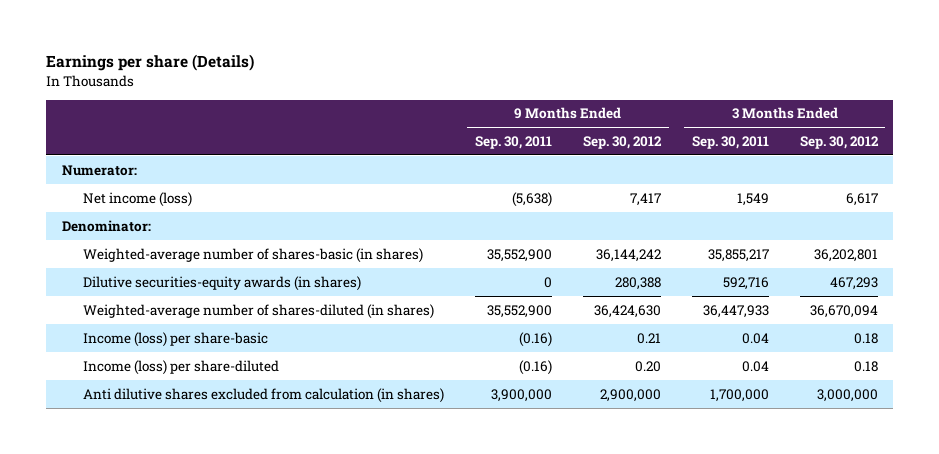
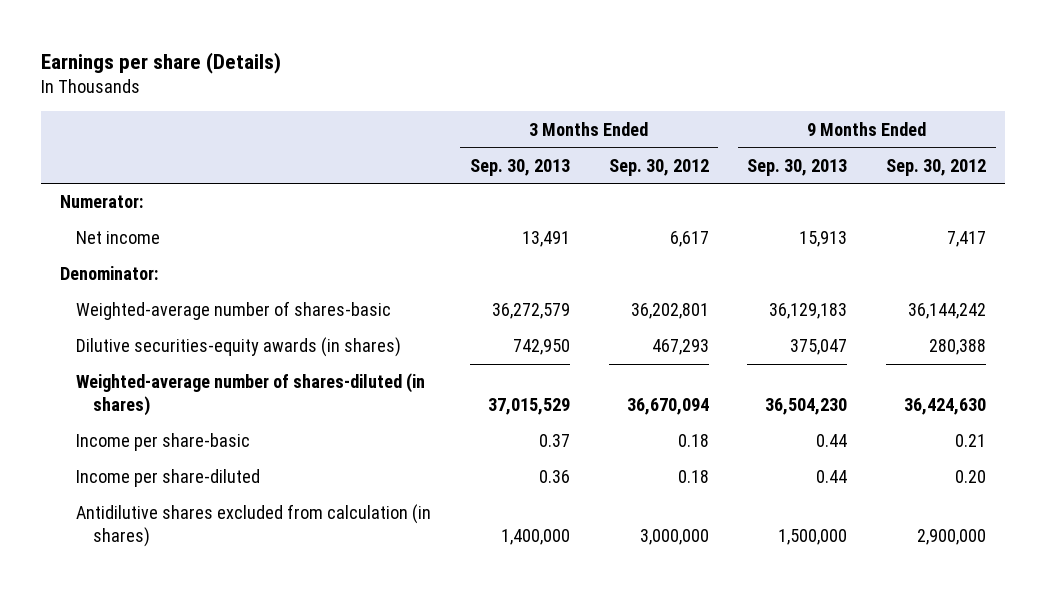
[475,135,553,149] Sep. 30, 2011 -> none
[691,135,769,149] Sep. 30, 2011 -> none
none -> [470,158,571,176] Sep. 30, 2013
none -> [747,158,848,176] Sep. 30, 2013
[83,191,193,207] Net income (loss) -> [76,231,161,245] Net income
[83,247,424,263] Weighted-average number of shares-basic (in shares) -> [76,301,392,321] Weighted-average number of shares-basic
[83,331,269,347] Income (loss) per share-basic -> [76,433,251,452] Income per share-basic
[83,359,280,375] Income (loss) per share-diluted -> [76,469,261,488] Income per share-diluted
[83,387,445,403] Anti dilutive shares excluded from calculation (in shares) -> [76,504,432,548] Antidilutive shares excluded from calculation (in shares)

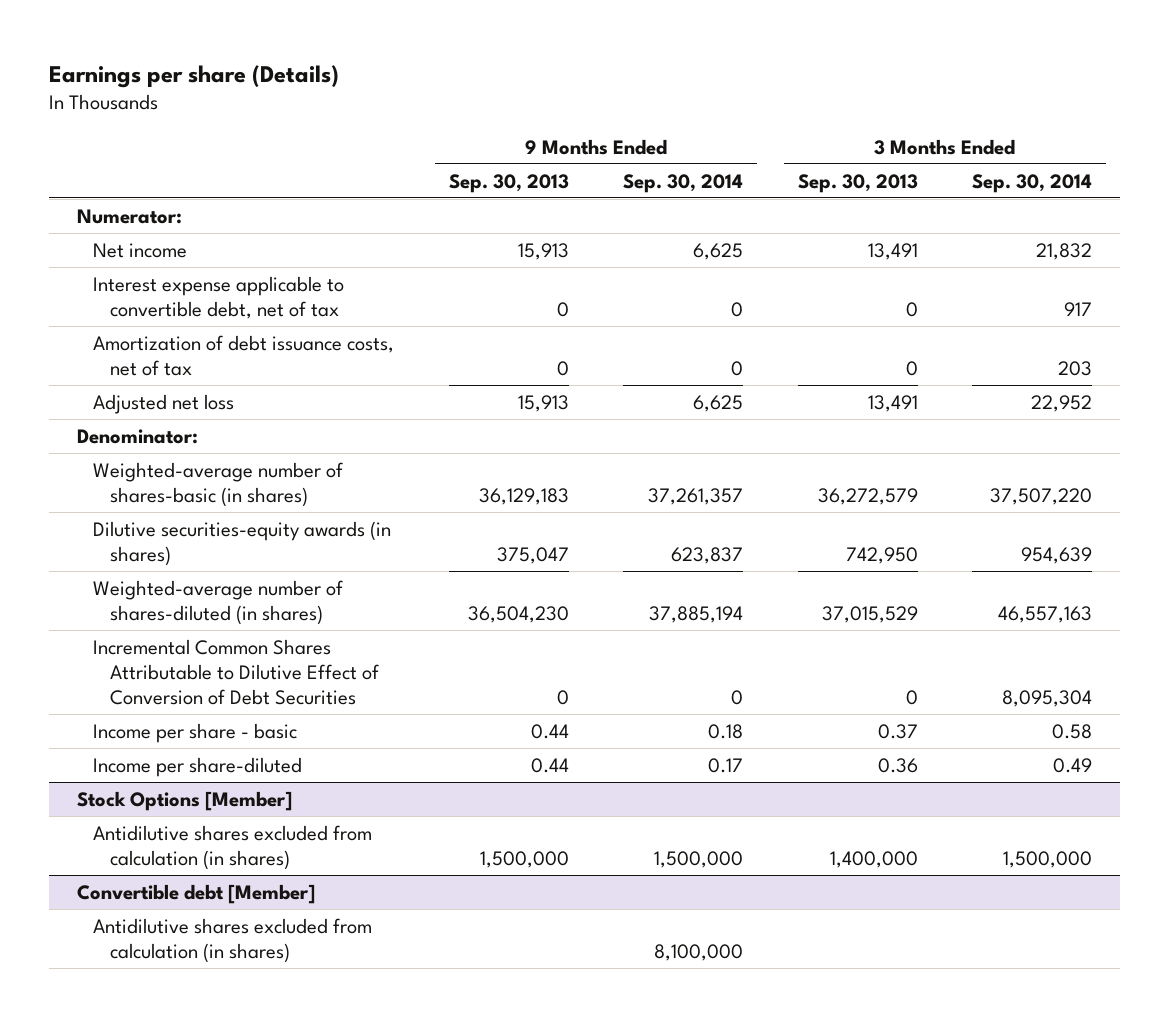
[608,158,709,176] Sep. 30, 2012 -> none
[886,158,987,176] Sep. 30, 2012 -> none
none -> [623,173,744,193] Sep. 30, 2014
none -> [972,173,1093,193] Sep. 30, 2014
none -> [93,275,345,320] Interest expense applicable to convertible debt, net of tax
none -> [93,334,395,377] Amortization of debt issuance costs, net of tax
none -> [93,393,235,414] Adjusted net loss
[76,301,392,321] Weighted-average number of shares-basic -> [93,461,344,508] Weighted-average number of shares-basic (in shares)
none -> [93,638,380,706] Incremental Common Shares Attributable to Dilutive Effect of Conversion of Debt Securities
[76,433,251,452] Income per share-basic -> [93,722,298,743] Income per share - basic
none -> [76,790,292,811] Stock Options [Member]
none -> [76,883,315,904] Convertible debt [Member]
none -> [93,917,373,964] Antidilutive shares excluded from calculation (in shares)

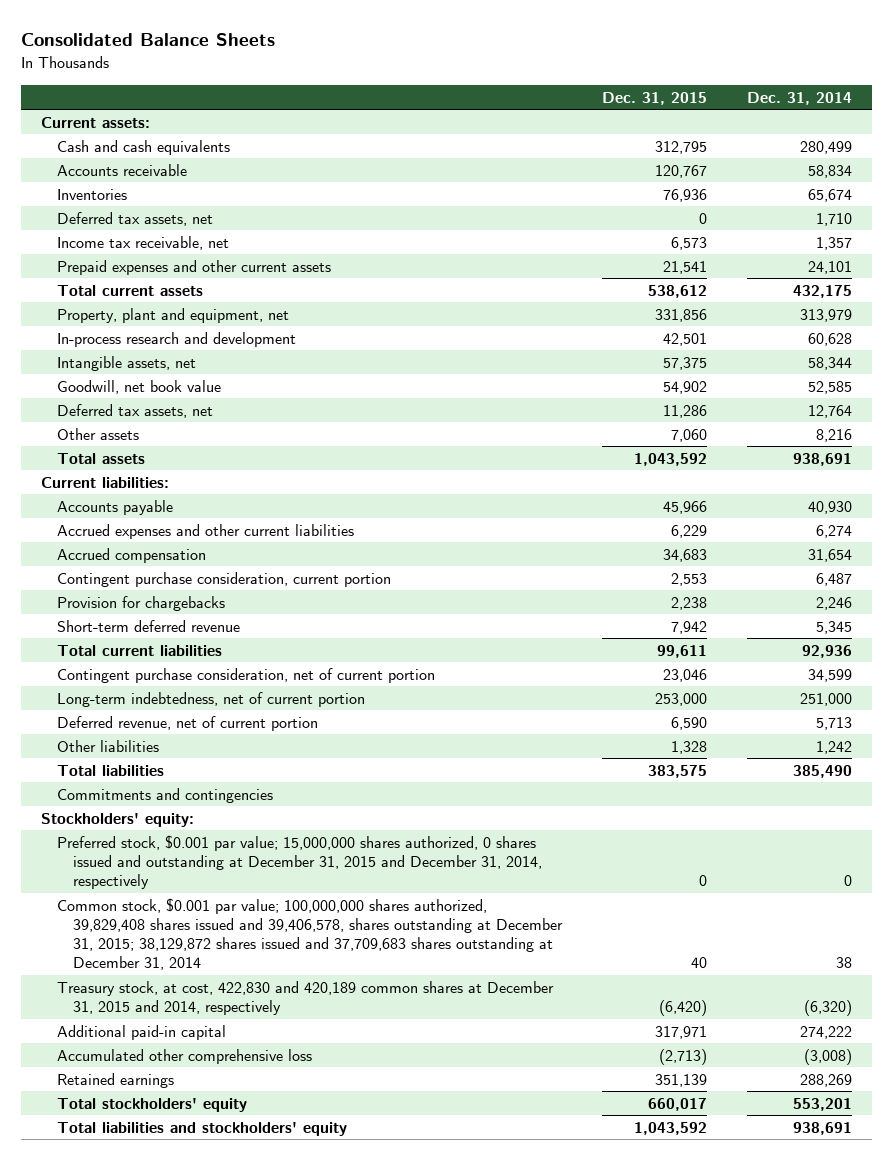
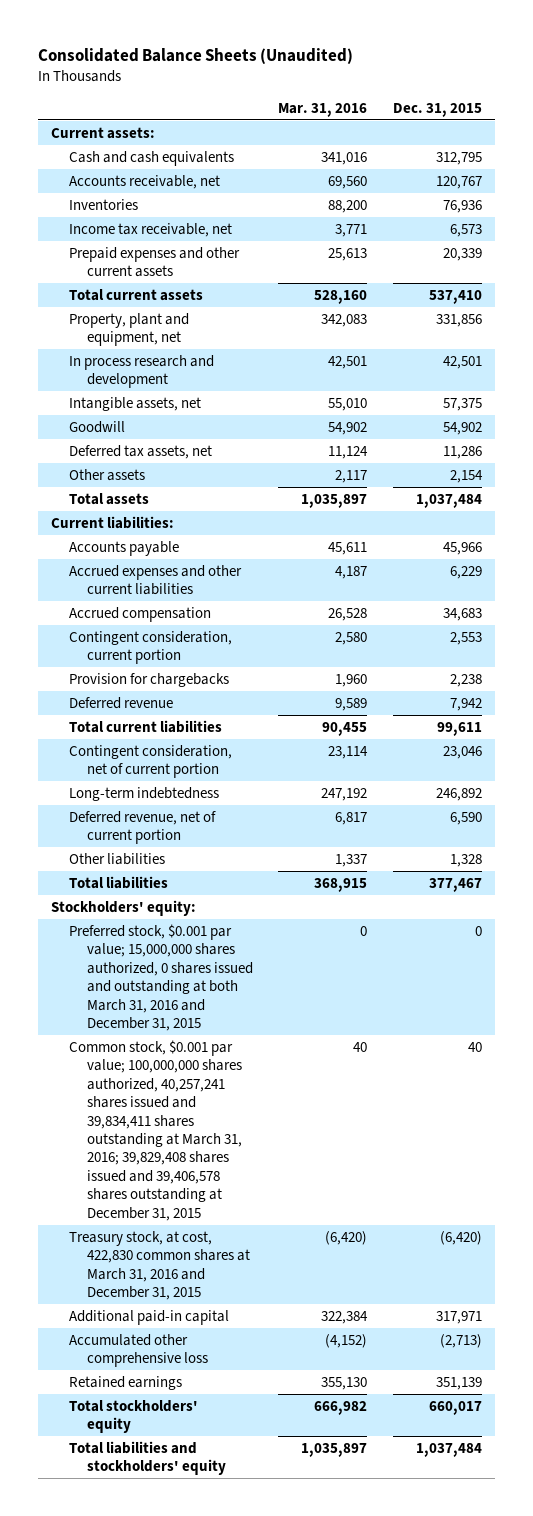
[21,33,276,47] Consolidated Balance Sheets -> [37,47,353,64] Consolidated Balance Sheets (Unaudited)
[747,91,853,105] Dec. 31, 2014 -> none
none -> [278,102,368,117] Mar. 31, 2016
[57,163,188,176] Accounts receivable -> [68,174,220,189] Accounts receivable, net
[57,211,214,226] Deferred tax assets, net -> none
[663,260,708,274] 21,541 -> [442,247,482,261] 20,339
[648,284,708,298] 538,612 -> [428,289,482,304] 537,410
[57,331,297,347] In-process research and development -> [68,354,214,389] In process research and development
[57,379,222,394] Goodwill, net book value -> [68,420,125,433] Goodwill
[671,428,708,442] 7,060 -> [449,469,483,483] 2,154
[634,452,708,466] 1,043,592 -> [415,493,482,508] 1,037,484
[57,571,392,587] Contingent purchase consideration, current portion -> [68,630,232,665] Contingent consideration, current portion
[57,619,241,632] Short-term deferred revenue -> [68,696,173,709] Deferred revenue
[57,667,436,683] Contingent purchase consideration, net of current portion -> [68,744,232,779] Contingent consideration, net of current portion
[57,691,366,707] Long-term indebtedness, net of current portion -> [68,786,219,801] Long-term indebtedness
[655,692,708,706] 253,000 -> [435,787,482,801] 246,892
[57,787,274,803] Commitments and contingencies -> none
[648,764,708,778] 383,575 -> [428,877,482,892] 377,467
[57,834,543,890] Preferred stock, $0.001 par value; 15,000,000 shares authorized, 0 shares issued and outstanding at December 31, 2015 and December 31, 2014, respectively -> [68,923,253,1031] Preferred stock, $0.001 par value; 15,000,000 shares authorized, 0 shares issued and outstanding at both March 31, 2016 and December 31, 2015
[57,897,564,971] Common stock, $0.001 par value; 100,000,000 shares authorized, 39,829,408 shares issued and 39,406,578, shares outstanding at December 31, 2015; 38,129,872 shares issued and 37,709,683 shares outstanding at December 31, 2014 -> [68,1039,242,1221] Common stock, $0.001 par value; 100,000,000 shares authorized, 40,257,241 shares issued and 39,834,411 shares outstanding at March 31, 2016; 39,829,408 shares issued and 39,406,578 shares outstanding at December 31, 2015
[57,980,555,1016] Treasury stock, at cost, 422,830 and 420,189 common shares at December 31, 2015 and 2014, respectively -> [68,1230,250,1301] Treasury stock, at cost, 422,830 common shares at March 31, 2016 and December 31, 2015
[634,1121,708,1135] 1,043,592 -> [415,1442,482,1457] 1,037,484

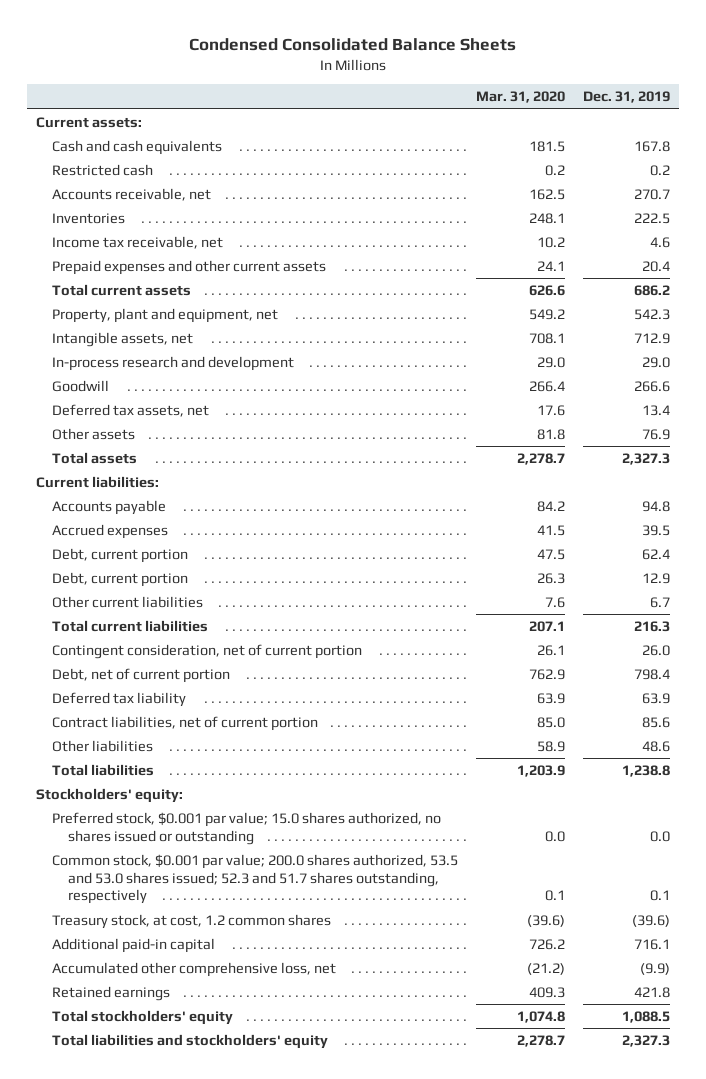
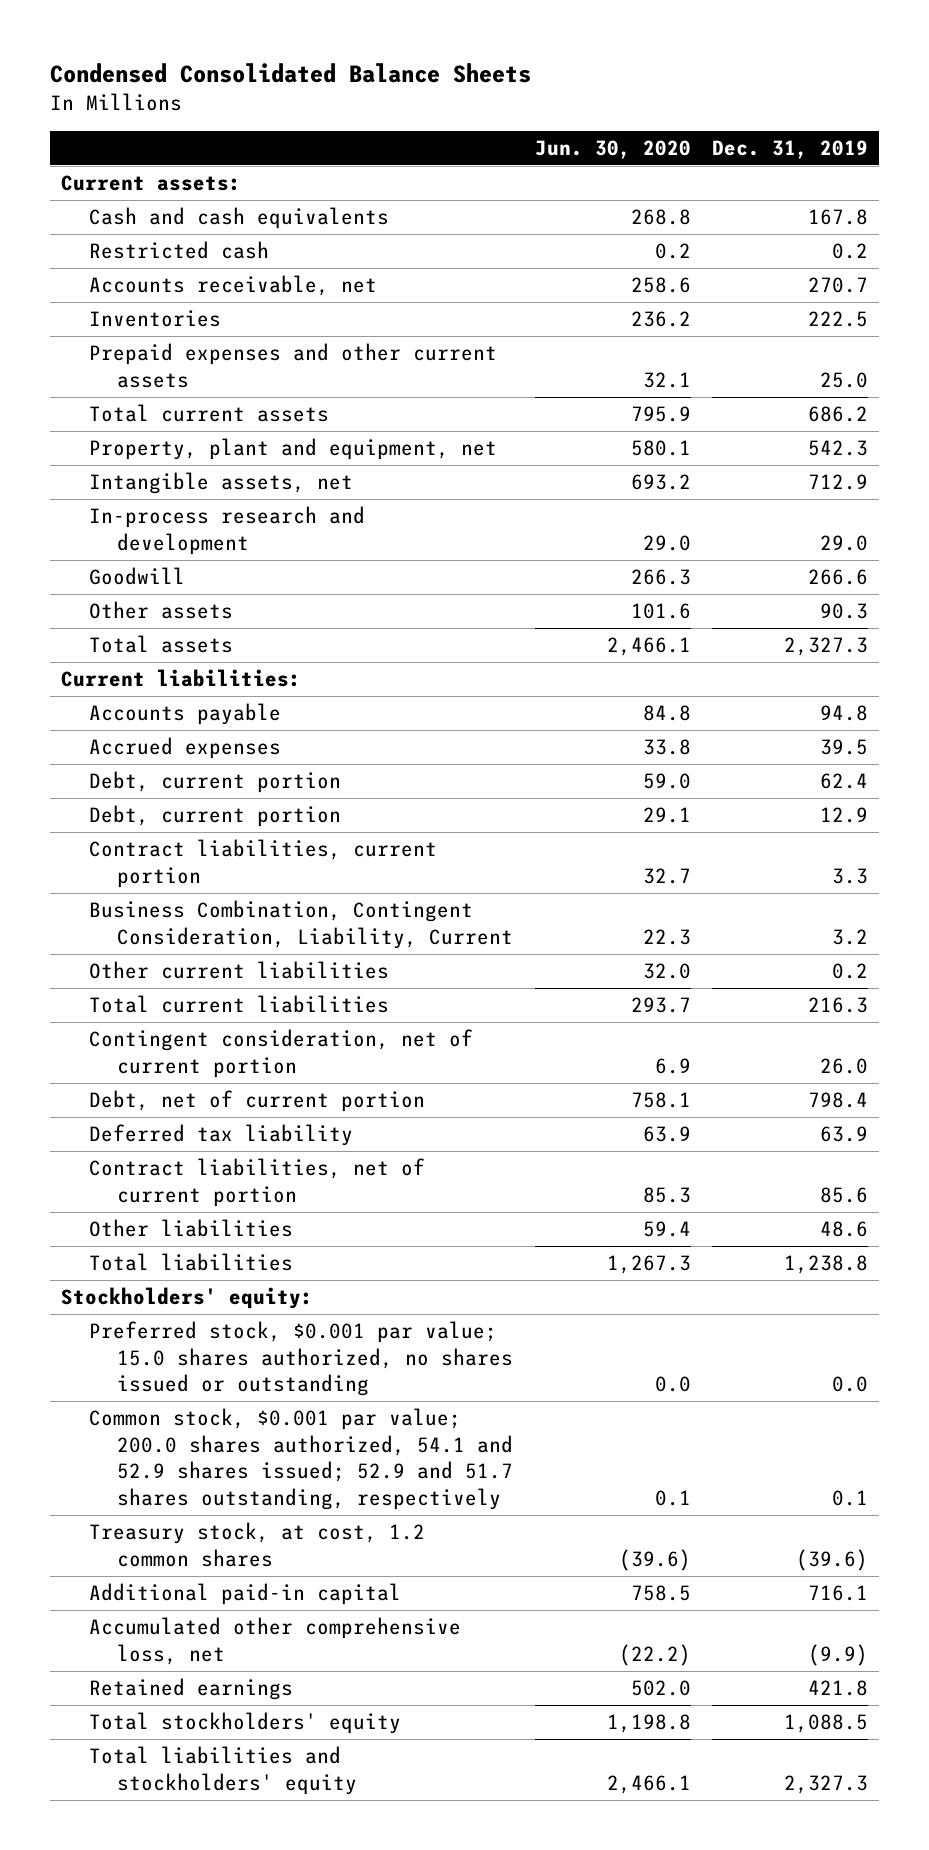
[475,91,565,104] Mar. 31, 2020 -> none
none -> [534,139,691,159] Jun. 30, 2020
[51,235,223,249] Income tax receivable, net -> none
[642,260,671,272] 20.4 -> [820,371,869,388] 25.0
[51,403,209,417] Deferred tax assets, net -> none
[642,428,671,440] 76.9 -> [820,603,869,620] 90.3
none -> [88,839,437,888] Contract liabilities, current portion
none -> [88,900,513,949] Business Combination, Contingent Consideration, Liability, Current
[650,596,671,608] 6.7 -> [832,963,869,980] 0.2
[51,853,458,905] Common stock, $0.001 par value; 200.0 shares authorized, 53.5 and 53.0 shares issued; 52.3 and 51.7 shares outstanding, respectively -> [88,1408,513,1510] Common stock, $0.001 par value; 200.0 shares authorized, 54.1 and 52.9 shares issued; 52.9 and 51.7 shares outstanding, respectively

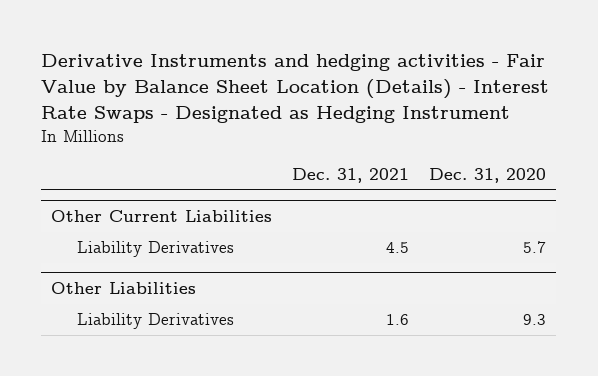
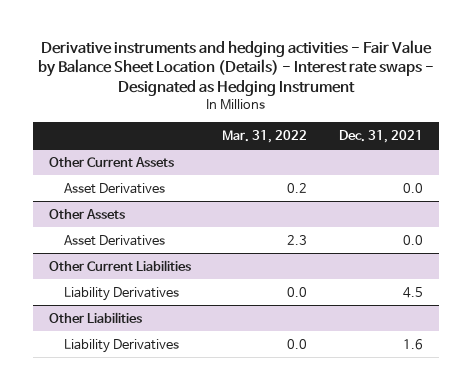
[41,54,550,124] Derivative Instruments and hedging activities - Fair Value by Balance Sheet Location (Details) - Interest Rate Swaps - Designated as Hedging Instrument -> [37,39,434,97] Derivative instruments and hedging activities - Fair Value by Balance Sheet Location (Details) - Interest rate swaps - Designated as Hedging Instrument
[429,167,547,183] Dec. 31, 2020 -> none
none -> [222,129,308,143] Mar. 31, 2022
none -> [48,156,174,167] Other Current Assets
none -> [63,182,165,194] Asset Derivatives
none -> [48,208,125,219] Other Assets
none -> [63,234,165,246] Asset Derivatives

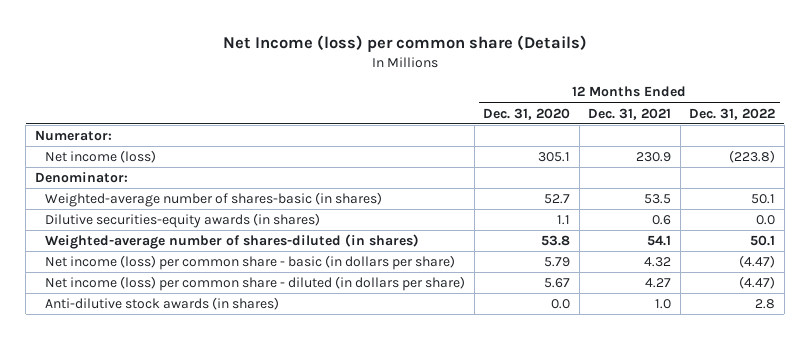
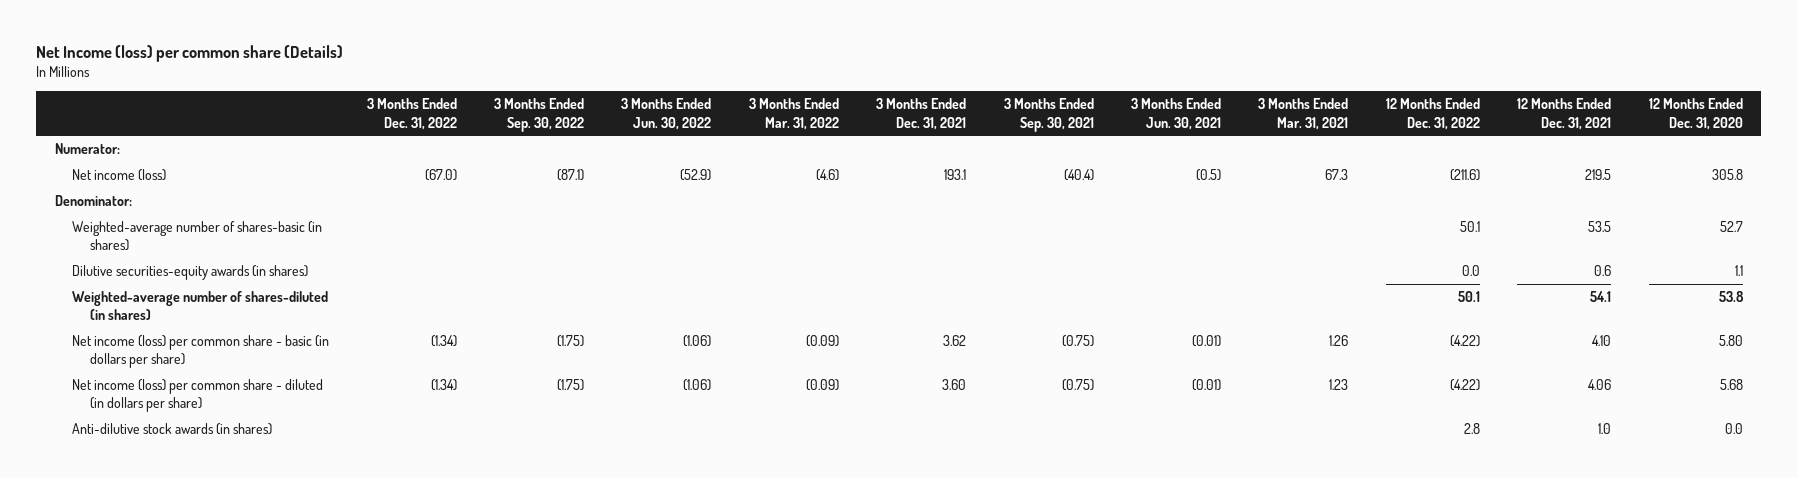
none -> [366,98,457,130] 3 Months Ended Dec. 31, 2022
none -> [493,98,584,132] 3 Months Ended Sep. 30, 2022
none -> [621,98,712,130] 3 Months Ended Jun. 30, 2022
none -> [748,98,839,130] 3 Months Ended Mar. 31, 2022
none -> [876,98,967,130] 3 Months Ended Dec. 31, 2021
none -> [1003,98,1094,132] 3 Months Ended Sep. 30, 2021
none -> [1130,98,1221,130] 3 Months Ended Jun. 30, 2021
none -> [1258,98,1349,130] 3 Months Ended Mar. 31, 2021
[538,152,571,163] 305.1 -> [1711,169,1743,181] 305.8
[636,152,672,163] 230.9 -> [1585,169,1612,181] 219.5
[729,150,776,164] (223.8) -> [1449,169,1480,182] (211.6)
[544,257,571,268] 5.79 -> [1718,335,1743,347] 5.80
[644,257,672,268] 4.32 -> [1592,335,1612,347] 4.10
[739,255,776,269] (4.47) -> [1449,335,1480,348] (4.22)
[544,278,571,289] 5.67 -> [1719,379,1743,391] 5.68
[645,278,672,289] 4.27 -> [1588,379,1612,391] 4.06
[739,276,776,290] (4.47) -> [1449,379,1480,392] (4.22)

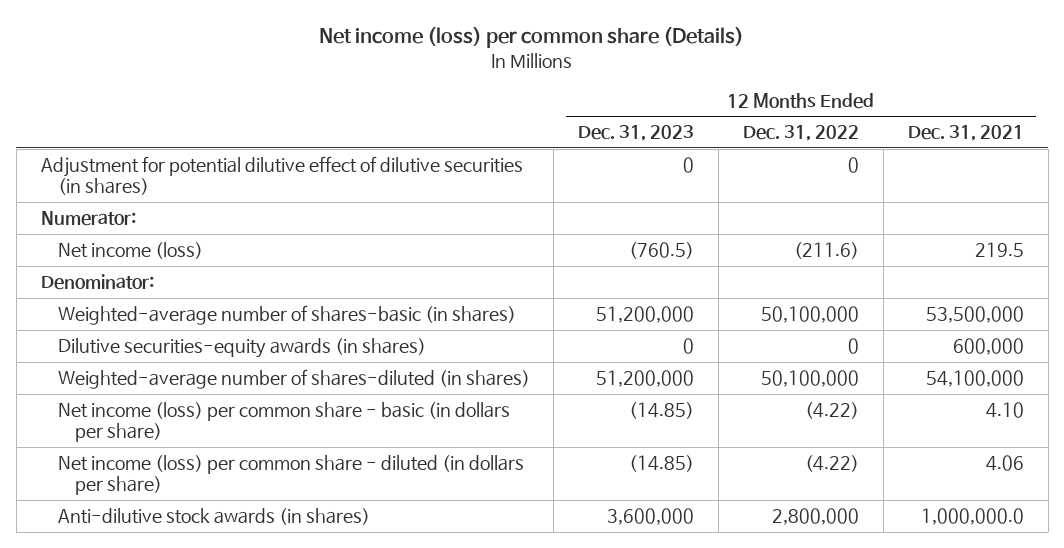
[35,44,343,62] Net Income (loss) per common share (Details) -> [319,27,745,49] Net income (loss) per common share (Details)
[366,98,457,130] 3 Months Ended Dec. 31, 2022 -> none
[493,98,584,132] 3 Months Ended Sep. 30, 2022 -> none
[621,98,712,130] 3 Months Ended Jun. 30, 2022 -> none
[748,98,839,130] 3 Months Ended Mar. 31, 2022 -> none
[876,98,967,130] 3 Months Ended Dec. 31, 2021 -> none
[1003,98,1094,132] 3 Months Ended Sep. 30, 2021 -> none
[1130,98,1221,130] 3 Months Ended Jun. 30, 2021 -> none
[1258,98,1349,130] 3 Months Ended Mar. 31, 2021 -> none
[1648,98,1743,130] 12 Months Ended Dec. 31, 2020 -> none
none -> [578,125,695,142] Dec. 31, 2023
none -> [40,156,523,196] Adjustment for potential dilutive effect of dilutive securities (in shares)
[1459,221,1480,233] 50.1 -> [761,306,860,324] 50,100,000
[1588,221,1612,233] 53.5 -> [925,306,1024,324] 53,500,000
[1461,265,1480,277] 0.0 -> [848,338,860,355] 0
[1594,265,1612,277] 0.6 -> [952,338,1024,356] 600,000
[1457,291,1480,303] 50.1 -> [761,370,860,388] 50,100,000
[1590,291,1612,303] 54.1 -> [925,370,1024,388] 54,100,000
[1463,423,1480,435] 2.8 -> [772,508,860,526] 2,800,000
[1598,423,1612,435] 1.0 -> [920,508,1024,526] 1,000,000.0

